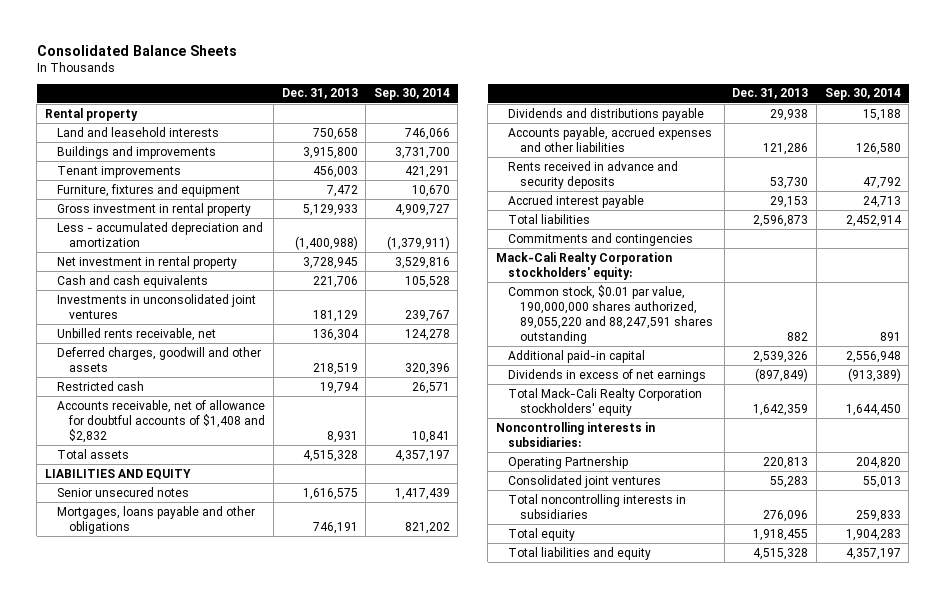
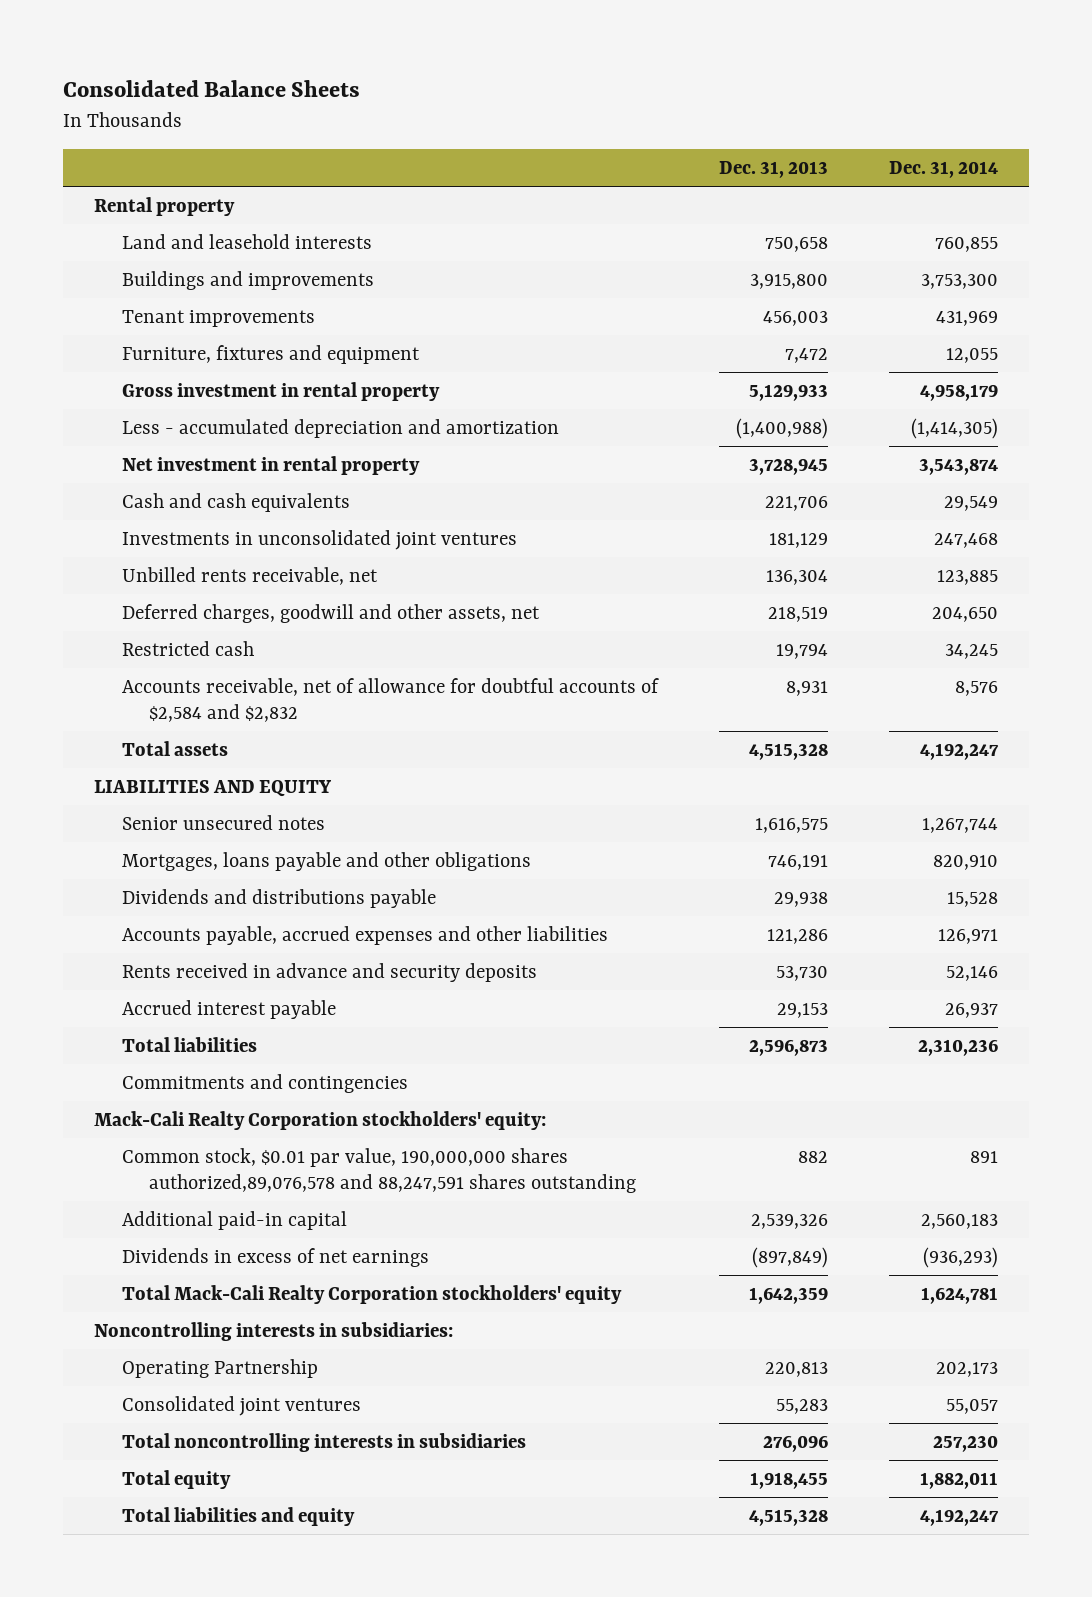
[373,88,450,101] Sep. 30, 2014 -> none
none -> [889,160,999,178] Dec. 31, 2014
[57,346,262,372] Deferred charges, goodwill and other assets -> [121,603,540,623] Deferred charges, goodwill and other assets, net
[57,399,266,443] Accounts receivable, net of allowance for doubtful accounts of $1,408 and $2,832 -> [121,677,659,722] Accounts receivable, net of allowance for doubtful accounts of $2,584 and $2,832
[508,284,714,344] Common stock, $0.01 par value, 190,000,000 shares authorized, 89,055,220 and 88,247,591 shares outstanding -> [121,1147,637,1193] Common stock, $0.01 par value, 190,000,000 shares authorized,89,076,578 and 88,247,591 shares outstanding

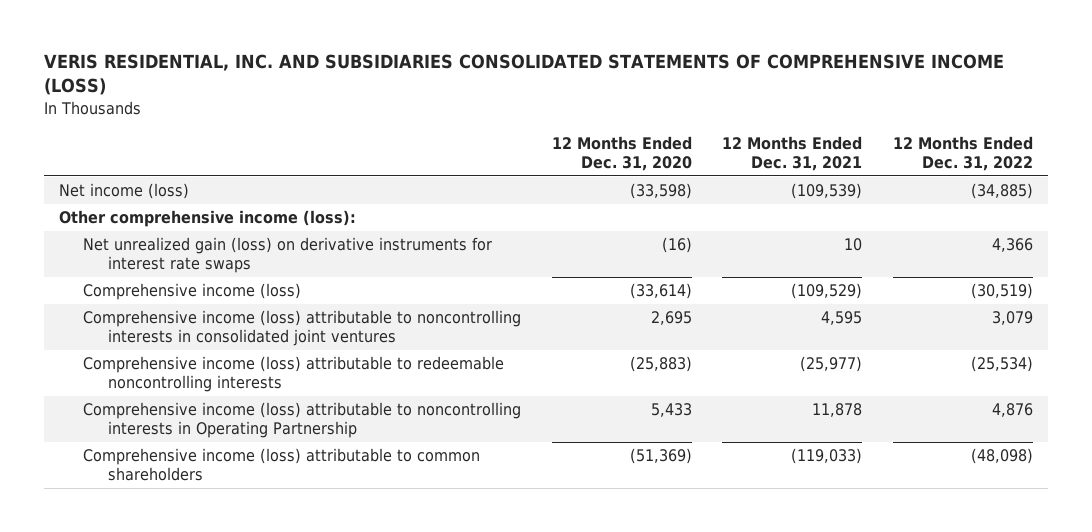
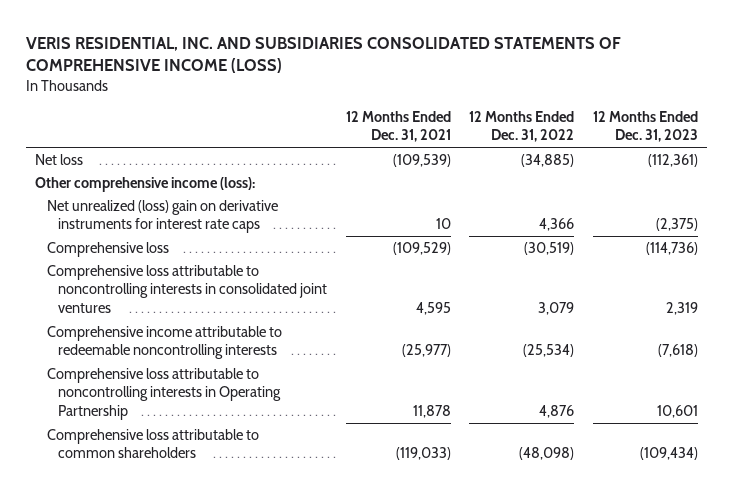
[551,135,692,171] 12 Months Ended Dec. 31, 2020 -> none
none -> [592,110,698,143] 12 Months Ended Dec. 31, 2023
[58,183,189,200] Net income (loss) -> [35,153,84,165] Net loss
[83,237,493,274] Net unrealized gain (loss) on derivative instruments for interest rate swaps -> [46,199,278,234] Net unrealized (loss) gain on derivative instruments for interest rate caps
[83,283,302,301] Comprehensive income (loss) -> [46,241,169,257] Comprehensive loss
[83,310,522,347] Comprehensive income (loss) attributable to noncontrolling interests in consolidated joint ventures -> [46,264,328,314] Comprehensive loss attributable to noncontrolling interests in consolidated joint ventures
[83,356,505,393] Comprehensive income (loss) attributable to redeemable noncontrolling interests -> [46,325,282,360] Comprehensive income attributable to redeemable noncontrolling interests
[83,402,522,439] Comprehensive income (loss) attributable to noncontrolling interests in Operating Partnership -> [46,367,282,421] Comprehensive loss attributable to noncontrolling interests in Operating Partnership
[83,448,481,482] Comprehensive income (loss) attributable to common shareholders -> [46,428,259,459] Comprehensive loss attributable to common shareholders

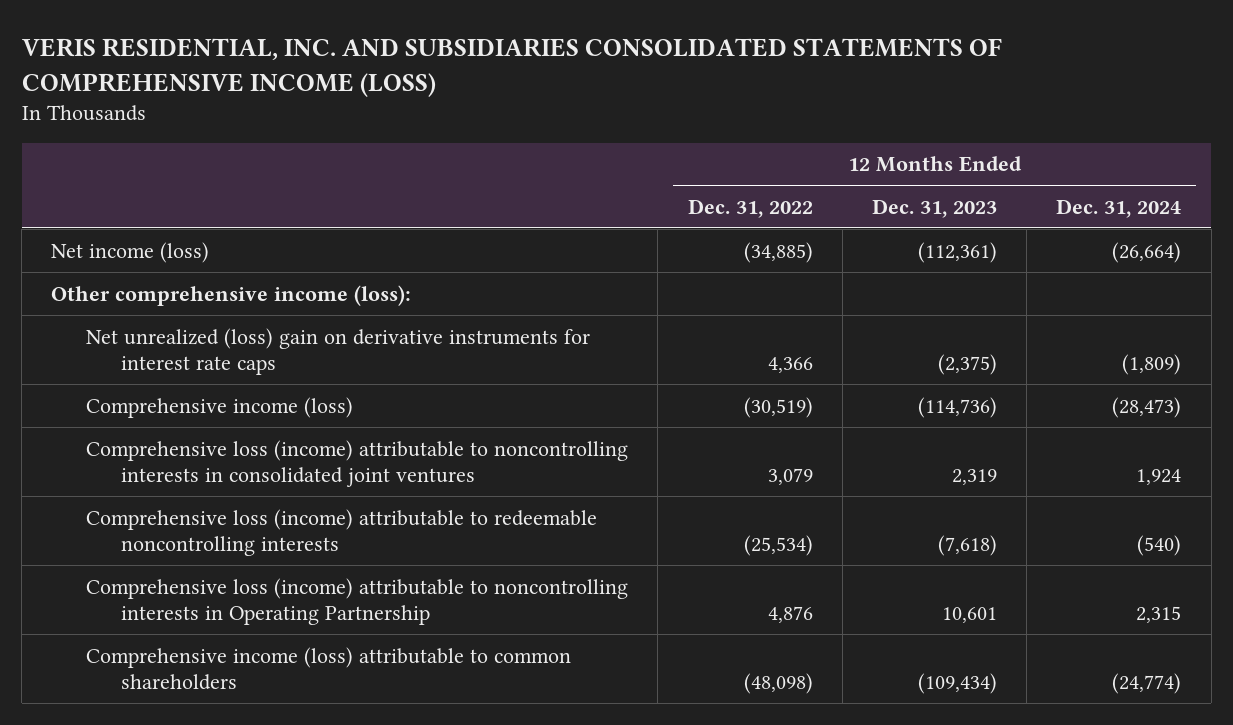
[345,110,451,143] 12 Months Ended Dec. 31, 2021 -> none
none -> [1056,198,1182,218] Dec. 31, 2024
[35,153,84,165] Net loss -> [51,241,210,263] Net income (loss)
[46,241,169,257] Comprehensive loss -> [86,396,354,418] Comprehensive income (loss)
[46,264,328,314] Comprehensive loss attributable to noncontrolling interests in consolidated joint ventures -> [86,439,629,488] Comprehensive loss (income) attributable to noncontrolling interests in consolidated joint ventures
[46,325,282,360] Comprehensive income attributable to redeemable noncontrolling interests -> [86,508,598,557] Comprehensive loss (income) attributable to redeemable noncontrolling interests
[46,367,282,421] Comprehensive loss attributable to noncontrolling interests in Operating Partnership -> [86,577,629,626] Comprehensive loss (income) attributable to noncontrolling interests in Operating Partnership
[46,428,259,459] Comprehensive loss attributable to common shareholders -> [86,646,572,691] Comprehensive income (loss) attributable to common shareholders

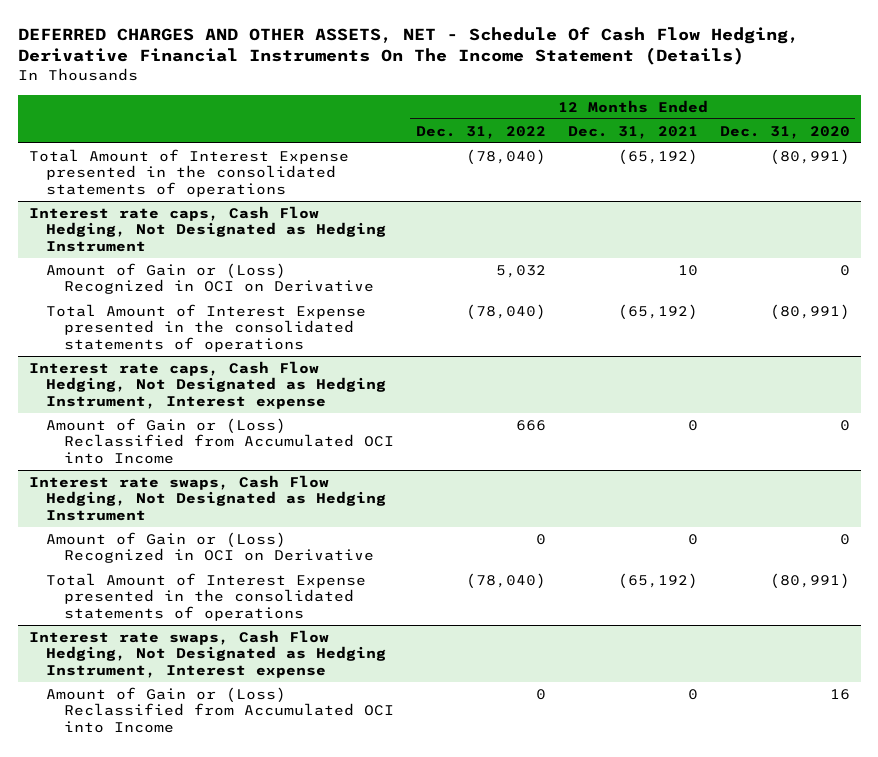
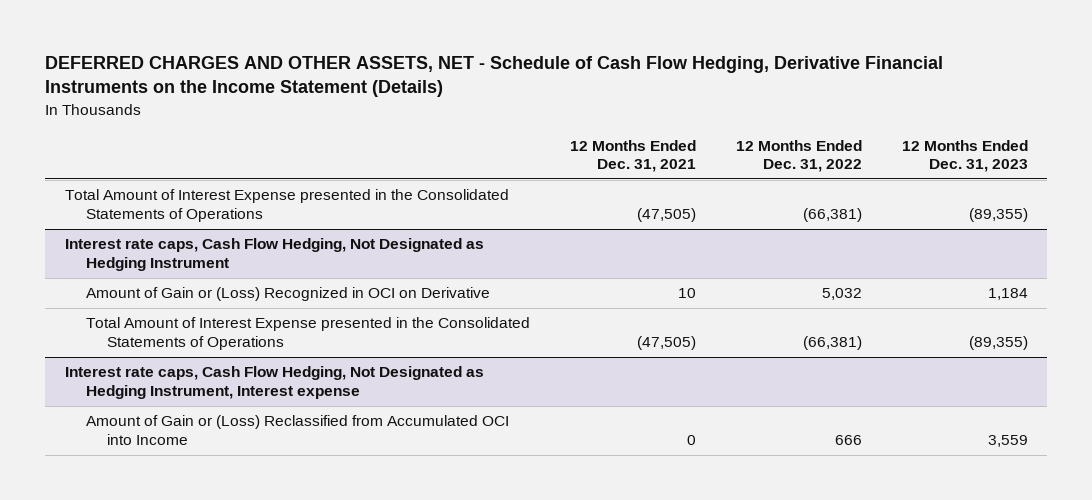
[17,26,799,66] DEFERRED CHARGES AND OTHER ASSETS, NET - Schedule Of Cash Flow Hedging, Derivative Financial Instruments On The Income Statement (Details) -> [44,56,943,98] DEFERRED CHARGES AND OTHER ASSETS, NET - Schedule of Cash Flow Hedging, Derivative Financial Instruments on the Income Statement (Details)
[719,125,850,139] Dec. 31, 2020 -> none
none -> [901,139,1028,173] 12 Months Ended Dec. 31, 2023
[28,148,349,197] Total Amount of Interest Expense presented in the consolidated statements of operations -> [64,189,509,223] Total Amount of Interest Expense presented in the Consolidated Statements of Operations
[465,148,546,165] (78,040) -> [802,208,862,223] (66,381)
[617,148,698,165] (65,192) -> [636,208,696,223] (47,505)
[46,303,367,352] Total Amount of Interest Expense presented in the consolidated statements of operations -> [86,317,531,351] Total Amount of Interest Expense presented in the Consolidated Statements of Operations
[465,303,546,320] (78,040) -> [802,336,862,351] (66,381)
[617,303,698,320] (65,192) -> [636,336,696,351] (47,505)
[28,474,387,521] Interest rate swaps, Cash Flow Hedging, Not Designated as Hedging Instrument -> none
[46,531,374,564] Amount of Gain or (Loss) Recognized in OCI on Derivative -> none
[46,572,367,621] Total Amount of Interest Expense presented in the consolidated statements of operations -> none
[28,629,387,678] Interest rate swaps, Cash Flow Hedging, Not Designated as Hedging Instrument, Interest expense -> none
[46,686,394,733] Amount of Gain or (Loss) Reclassified from Accumulated OCI into Income -> none

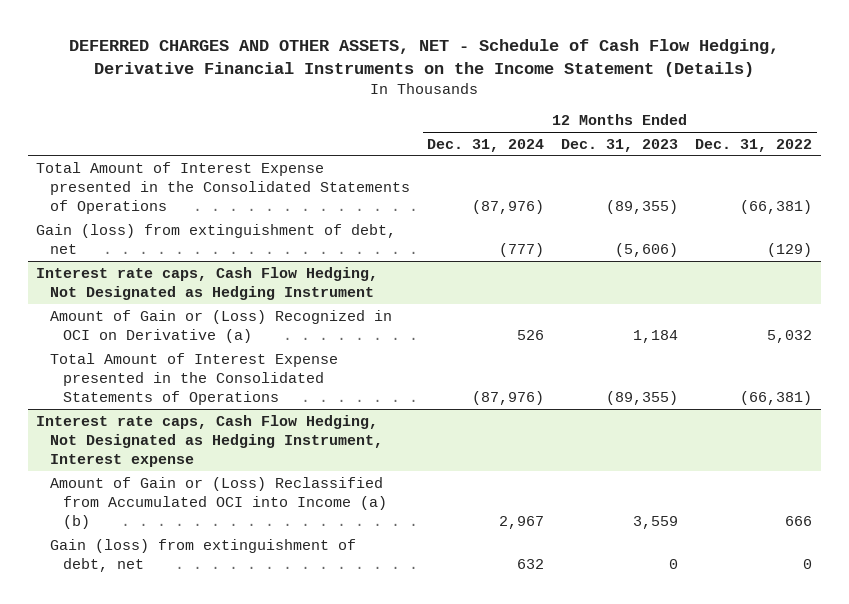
[569,139,696,173] 12 Months Ended Dec. 31, 2021 -> none
none -> [426,138,544,152] Dec. 31, 2024
none -> [36,223,397,254] Gain (loss) from extinguishment of debt, net
[86,287,491,302] Amount of Gain or (Loss) Recognized in OCI on Derivative -> [49,309,392,343] Amount of Gain or (Loss) Recognized in OCI on Derivative (a)
[86,415,510,446] Amount of Gain or (Loss) Reclassified from Accumulated OCI into Income -> [49,476,387,530] Amount of Gain or (Loss) Reclassified from Accumulated OCI into Income (a) (b)
none -> [49,538,356,572] Gain (loss) from extinguishment of debt, net

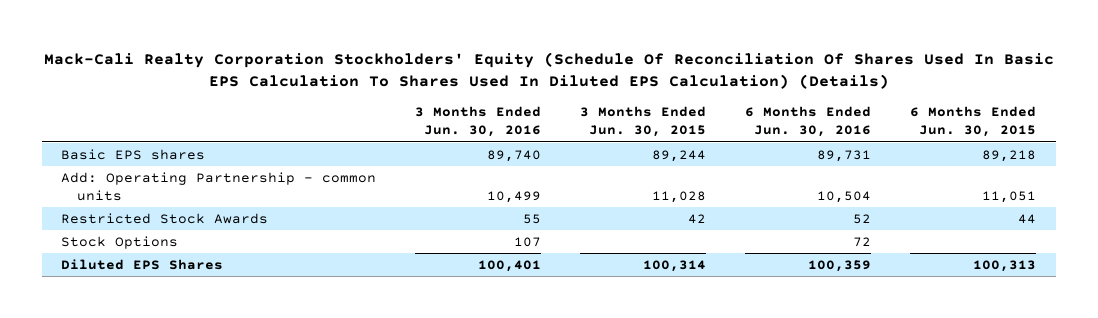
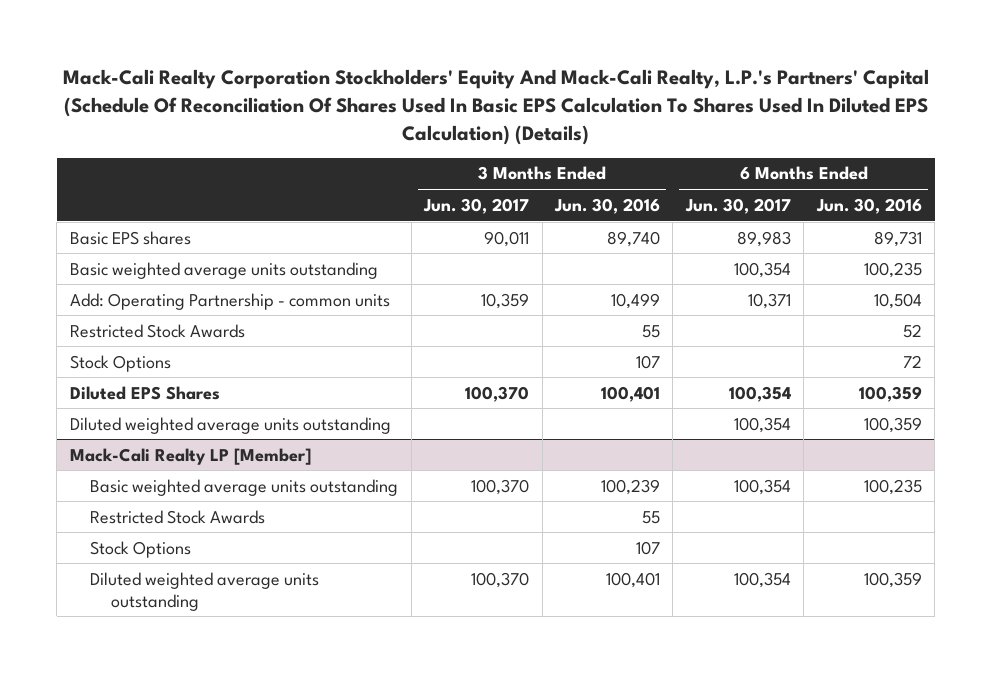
[43,51,1054,90] Mack-Cali Realty Corporation Stockholders' Equity (Schedule Of Reconciliation Of Shares Used In Basic EPS Calculation To Shares Used In Diluted EPS Calculation) (Details) -> [62,69,929,145] Mack-Cali Realty Corporation Stockholders' Equity And Mack-Cali Realty, L.P.'s Partners' Capital (Schedule Of Reconciliation Of Shares Used In Basic EPS Calculation To Shares Used In Diluted EPS Calculation) (Details)
[580,106,707,138] 3 Months Ended Jun. 30, 2015 -> none
[910,106,1037,138] 6 Months Ended Jun. 30, 2015 -> none
none -> [423,197,530,214] Jun. 30, 2017
none -> [684,197,791,214] Jun. 30, 2017
none -> [69,261,378,279] Basic weighted average units outstanding
none -> [69,416,391,434] Diluted weighted average units outstanding
none -> [69,447,311,465] Mack-Cali Realty LP [Member]
none -> [90,478,399,496] Basic weighted average units outstanding
none -> [90,509,266,524] Restricted Stock Awards
none -> [90,540,192,558] Stock Options
none -> [90,571,320,611] Diluted weighted average units outstanding

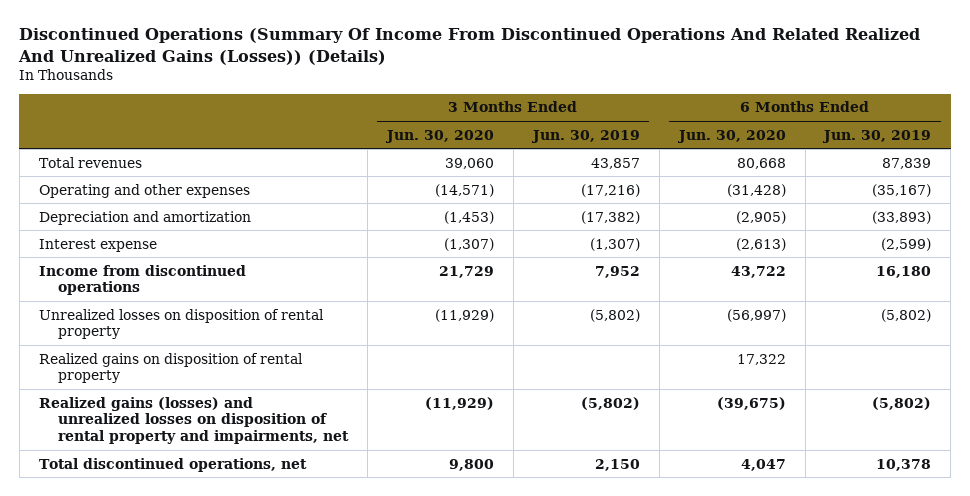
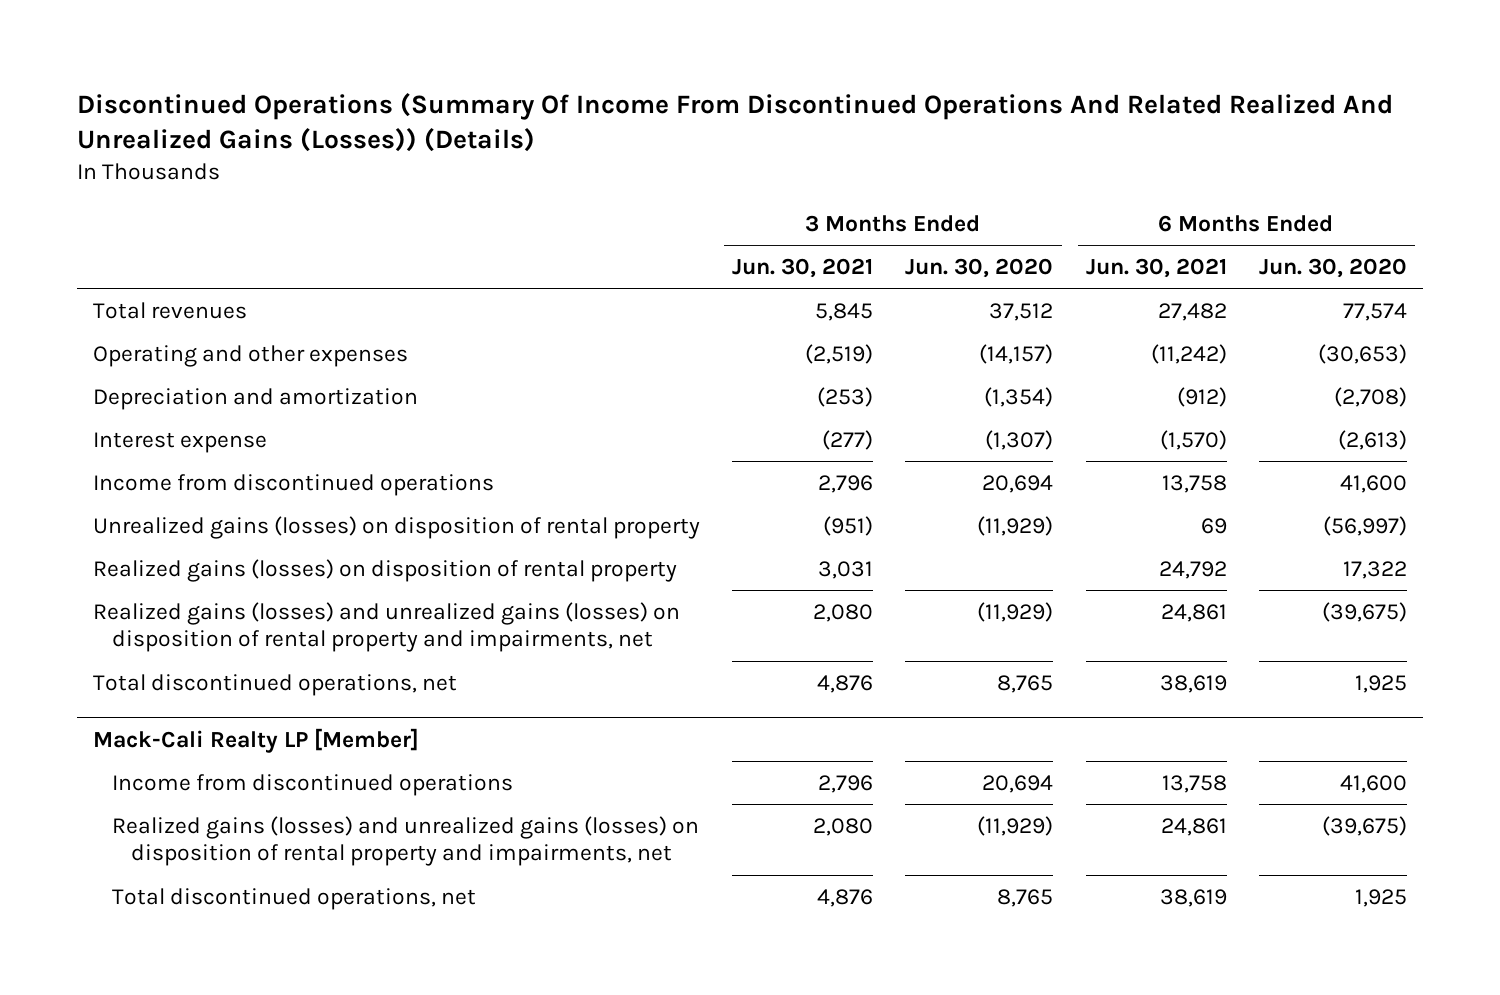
[530,129,640,143] Jun. 30, 2019 -> none
[822,129,932,143] Jun. 30, 2019 -> none
none -> [732,258,874,279] Jun. 30, 2021
none -> [1085,258,1227,279] Jun. 30, 2021
[444,157,494,169] 39,060 -> [989,302,1054,321] 37,512
[736,157,786,169] 80,668 -> [1342,302,1407,321] 77,574
[434,183,494,197] (14,571) -> [979,343,1054,364] (14,157)
[726,183,786,197] (31,428) -> [1317,343,1407,364] (30,653)
[443,210,494,224] (1,453) -> [984,386,1054,407] (1,354)
[735,210,786,224] (2,905) -> [1333,386,1407,407] (2,708)
[438,265,494,278] 21,729 -> [982,474,1054,493] 20,694
[730,265,786,278] 43,722 -> [1339,474,1407,493] 41,600
[38,308,324,340] Unrealized losses on disposition of rental property -> [92,515,700,539] Unrealized gains (losses) on disposition of rental property
[38,352,303,384] Realized gains on disposition of rental property -> [92,558,677,582] Realized gains (losses) on disposition of rental property
[38,396,349,445] Realized gains (losses) and unrealized losses on disposition of rental property and impairments, net -> [92,601,680,653] Realized gains (losses) and unrealized gains (losses) on disposition of rental property and impairments, net
[448,458,494,471] 9,800 -> [997,674,1054,693] 8,765
[740,458,786,471] 4,047 -> [1354,674,1407,693] 1,925
none -> [92,727,419,753] Mack-Cali Realty LP [Member]
none -> [112,773,514,796] Income from discontinued operations
none -> [112,815,700,867] Realized gains (losses) and unrealized gains (losses) on disposition of rental property and impairments, net
none -> [112,887,477,910] Total discontinued operations, net

